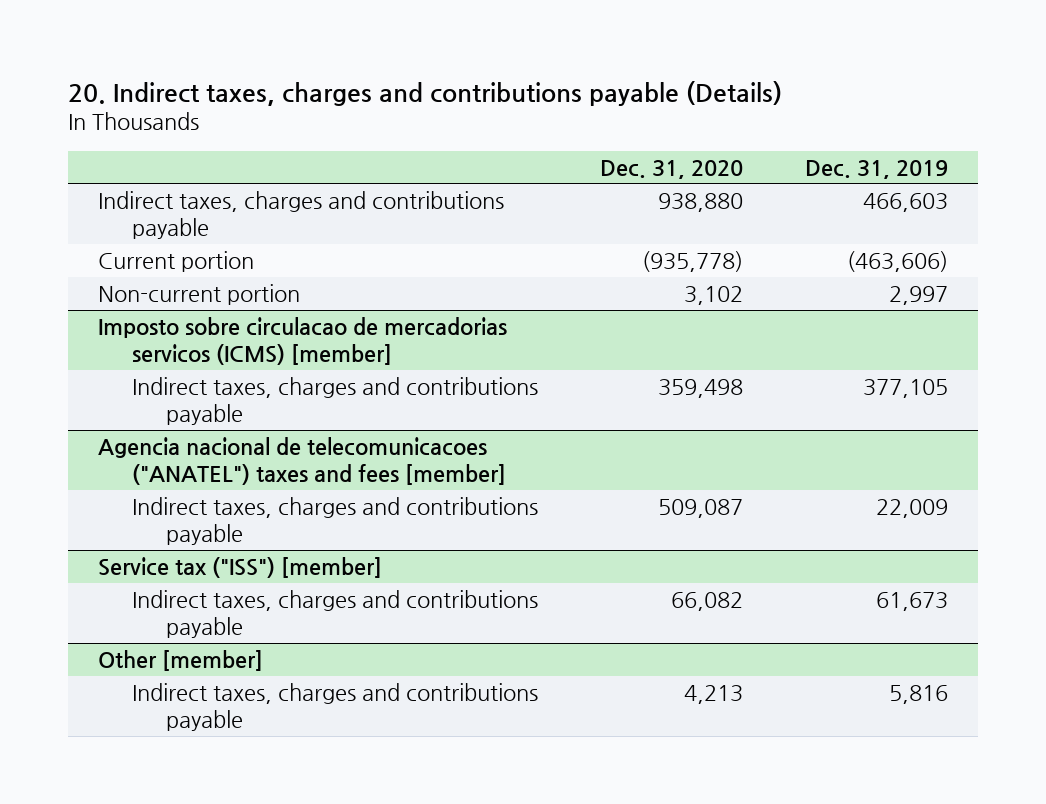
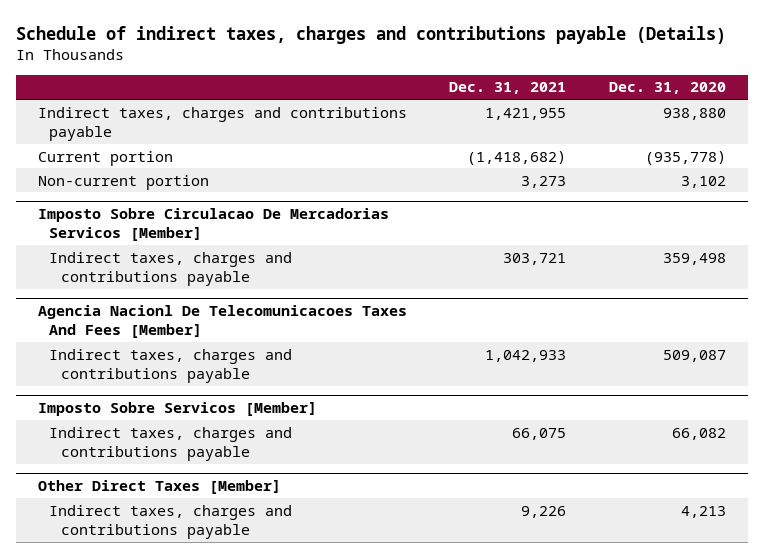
[67,80,782,106] 20. Indirect taxes, charges and contributions payable (Details) -> [16,25,727,44] Schedule of indirect taxes, charges and contributions payable (Details)
[804,159,948,179] Dec. 31, 2019 -> none
none -> [449,82,567,95] Dec. 31, 2021
[98,316,508,366] Imposto sobre circulacao de mercadorias servicos (ICMS) [member] -> [37,208,389,242] Imposto Sobre Circulacao De Mercadorias Servicos [Member]
[98,436,507,486] Agencia nacional de telecomunicacoes ("ANATEL") taxes and fees [member] -> [37,305,407,339] Agencia Nacionl De Telecomunicacoes Taxes And Fees [Member]
[98,556,383,578] Service tax ("ISS") [member] -> [37,402,317,417] Imposto Sobre Servicos [Member]
[98,649,264,671] Other [member] -> [37,480,281,495] Other Direct Taxes [Member]

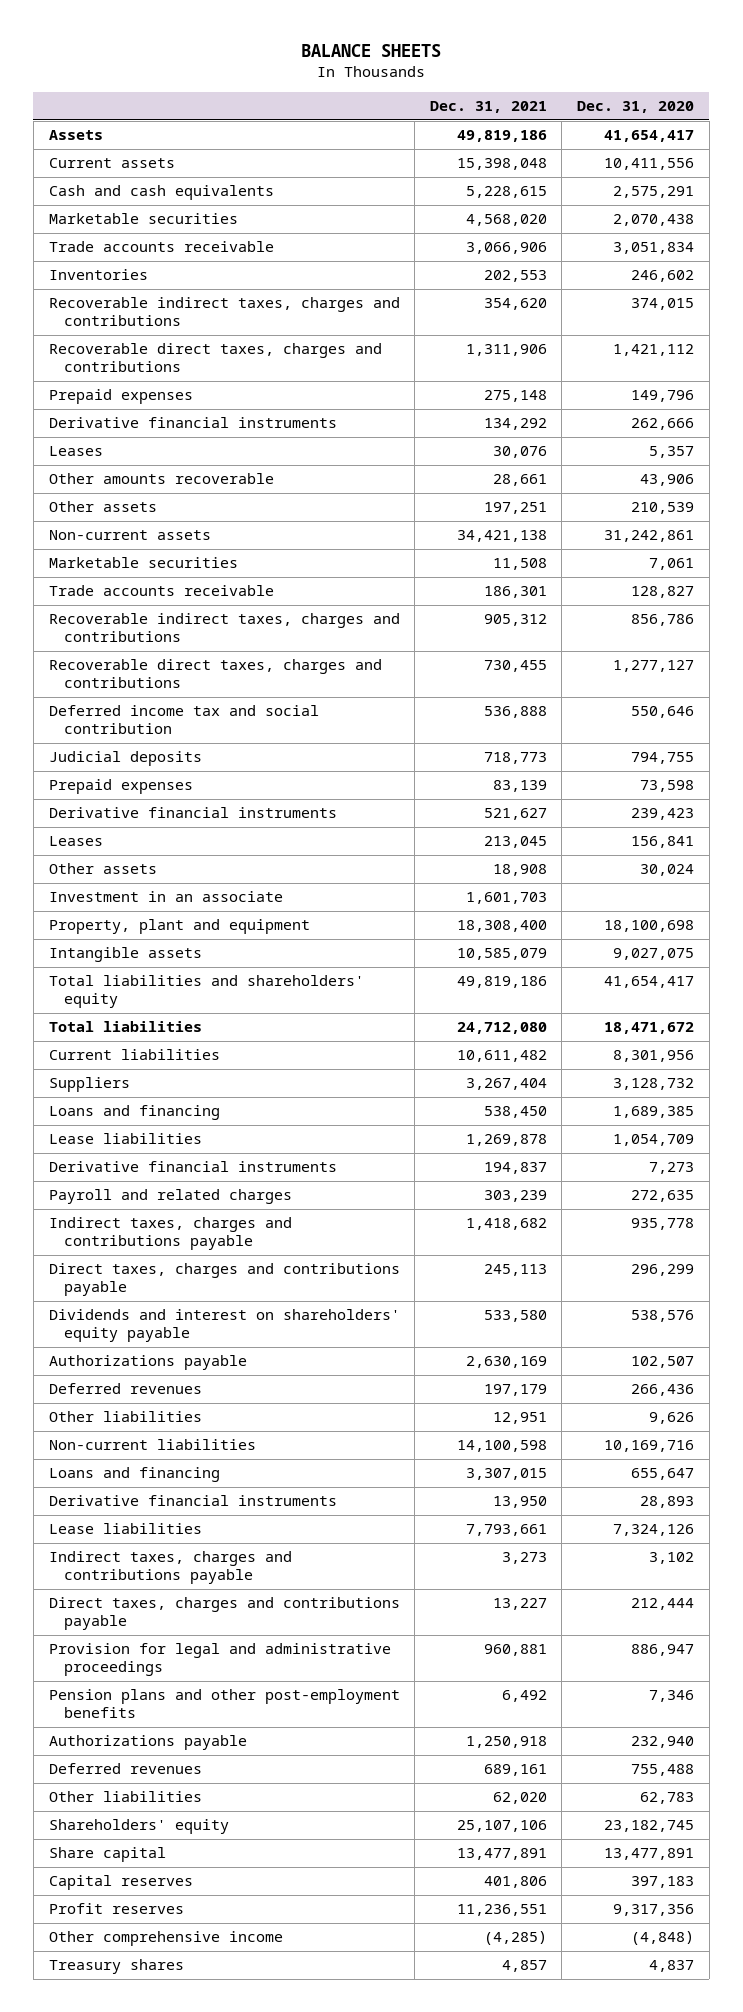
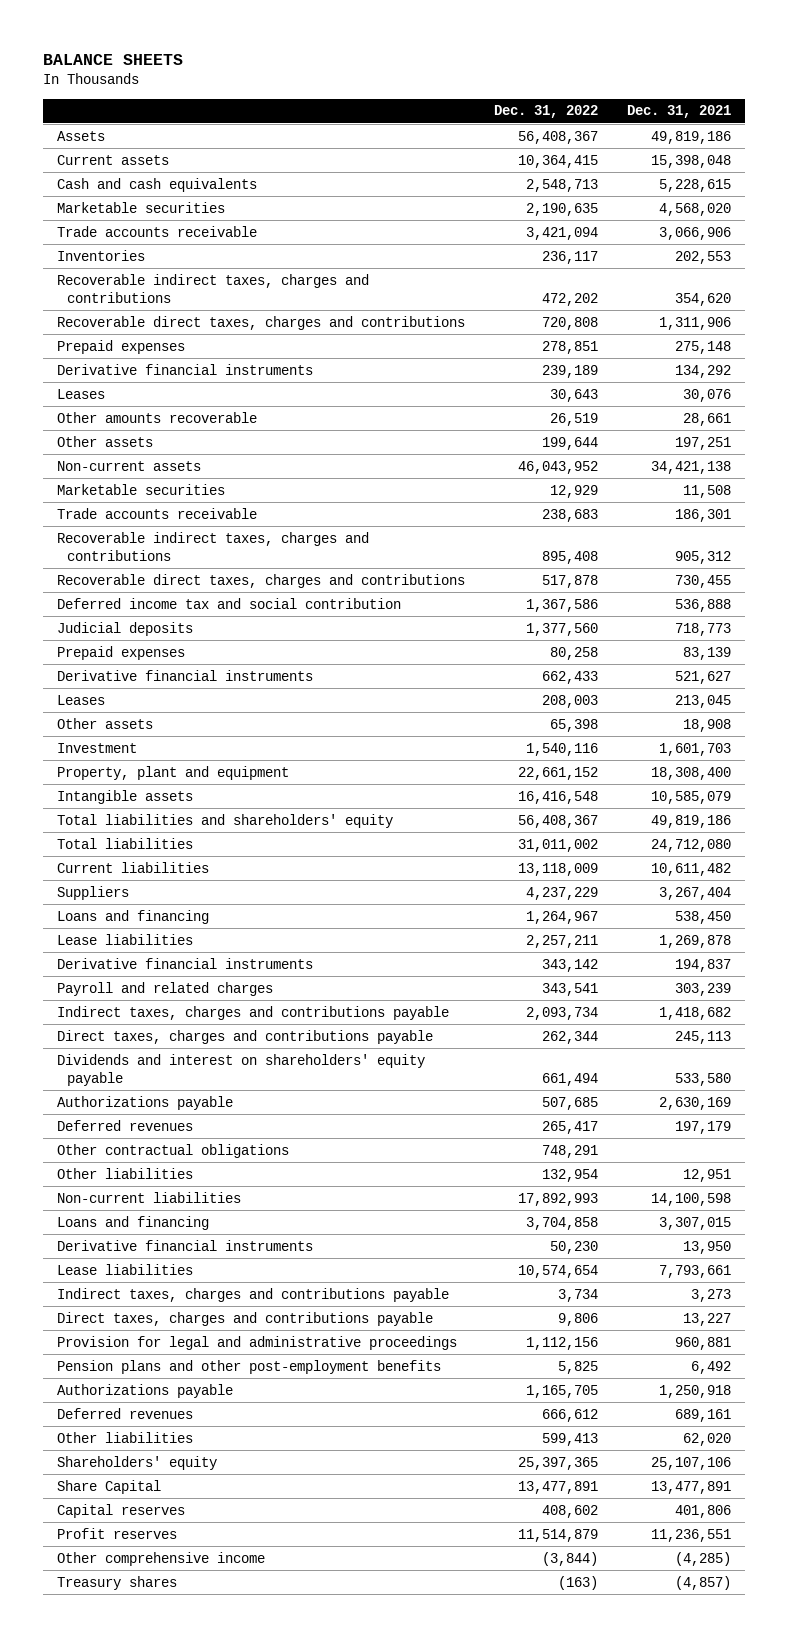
[577,101,695,114] Dec. 31, 2020 -> none
none -> [494,105,599,119] Dec. 31, 2022
[48,891,283,903] Investment in an associate -> [57,742,138,753] Investment
none -> [57,1143,290,1158] Other contractual obligations
[48,1847,166,1863] Share capital -> [57,1479,162,1494] Share Capital
[501,1960,547,1973] 4,857 -> [674,1575,731,1590] (4,857)

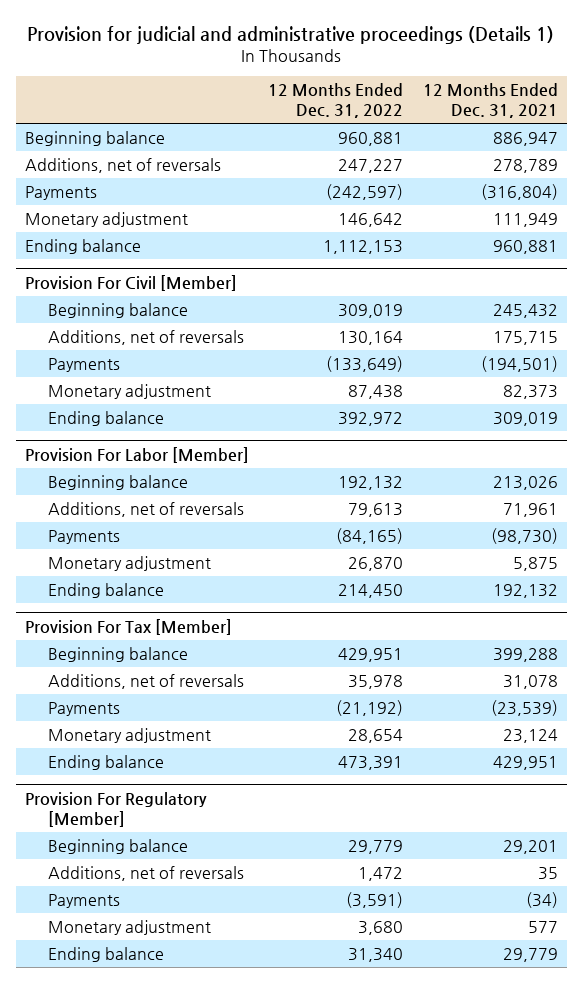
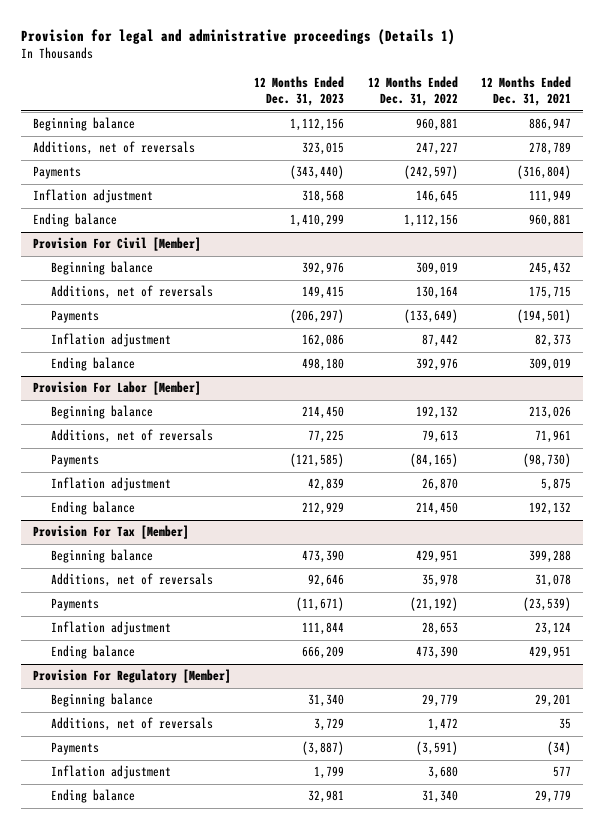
[27,25,555,44] Provision for judicial and administrative proceedings (Details 1) -> [20,28,455,45] Provision for legal and administrative proceedings (Details 1)
none -> [254,76,345,106] 12 Months Ended Dec. 31, 2023
[25,211,189,227] Monetary adjustment -> none
none -> [32,189,153,204] Inflation adjustment
[323,239,404,254] 1,112,153 -> [403,214,458,228] 1,112,156
[47,383,211,399] Monetary adjustment -> none
none -> [50,333,171,348] Inflation adjustment
[338,411,404,426] 392,972 -> [415,358,458,372] 392,976
[47,555,211,571] Monetary adjustment -> [50,477,171,492] Inflation adjustment
[47,727,211,743] Monetary adjustment -> none
none -> [50,621,171,636] Inflation adjustment
[338,755,404,770] 473,391 -> [415,646,458,660] 473,390
[47,919,211,935] Monetary adjustment -> [50,765,171,780] Inflation adjustment

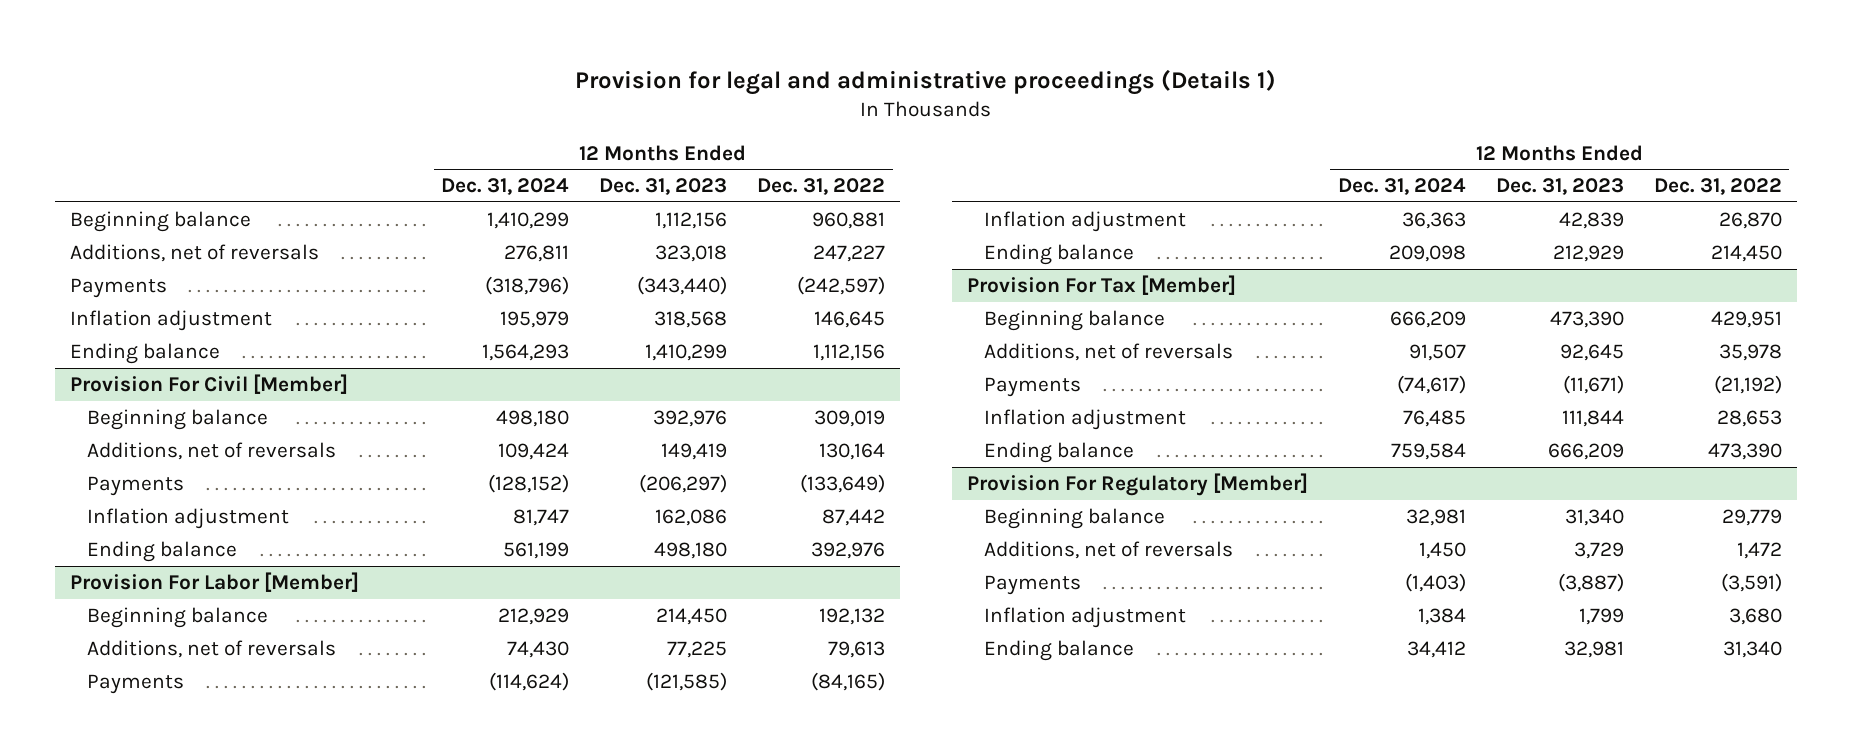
[481,76,572,106] 12 Months Ended Dec. 31, 2021 -> none
none -> [441,178,570,196] Dec. 31, 2024
[302,142,345,156] 323,015 -> [655,244,728,262] 323,018
[302,286,345,300] 149,415 -> [661,442,728,460] 149,419
[308,574,345,588] 92,646 -> [1559,343,1624,361] 92,645

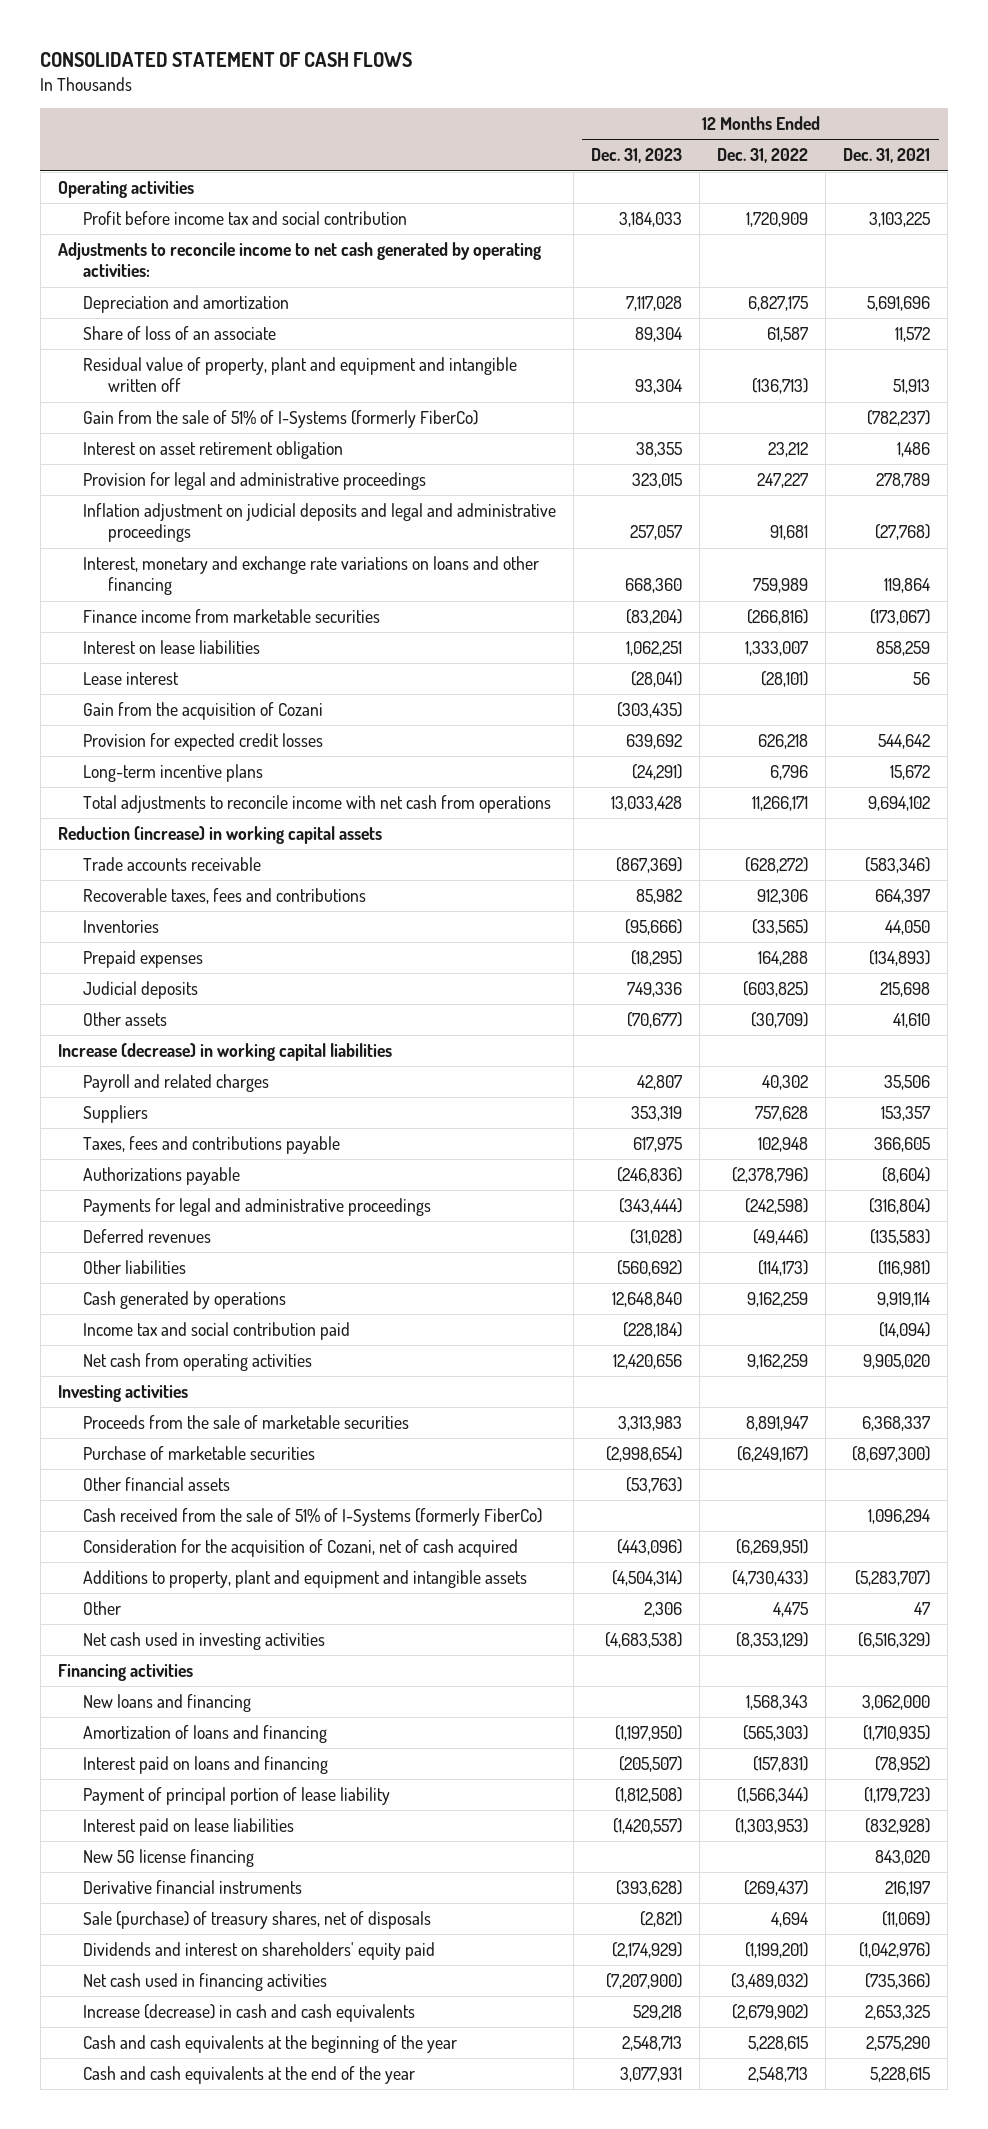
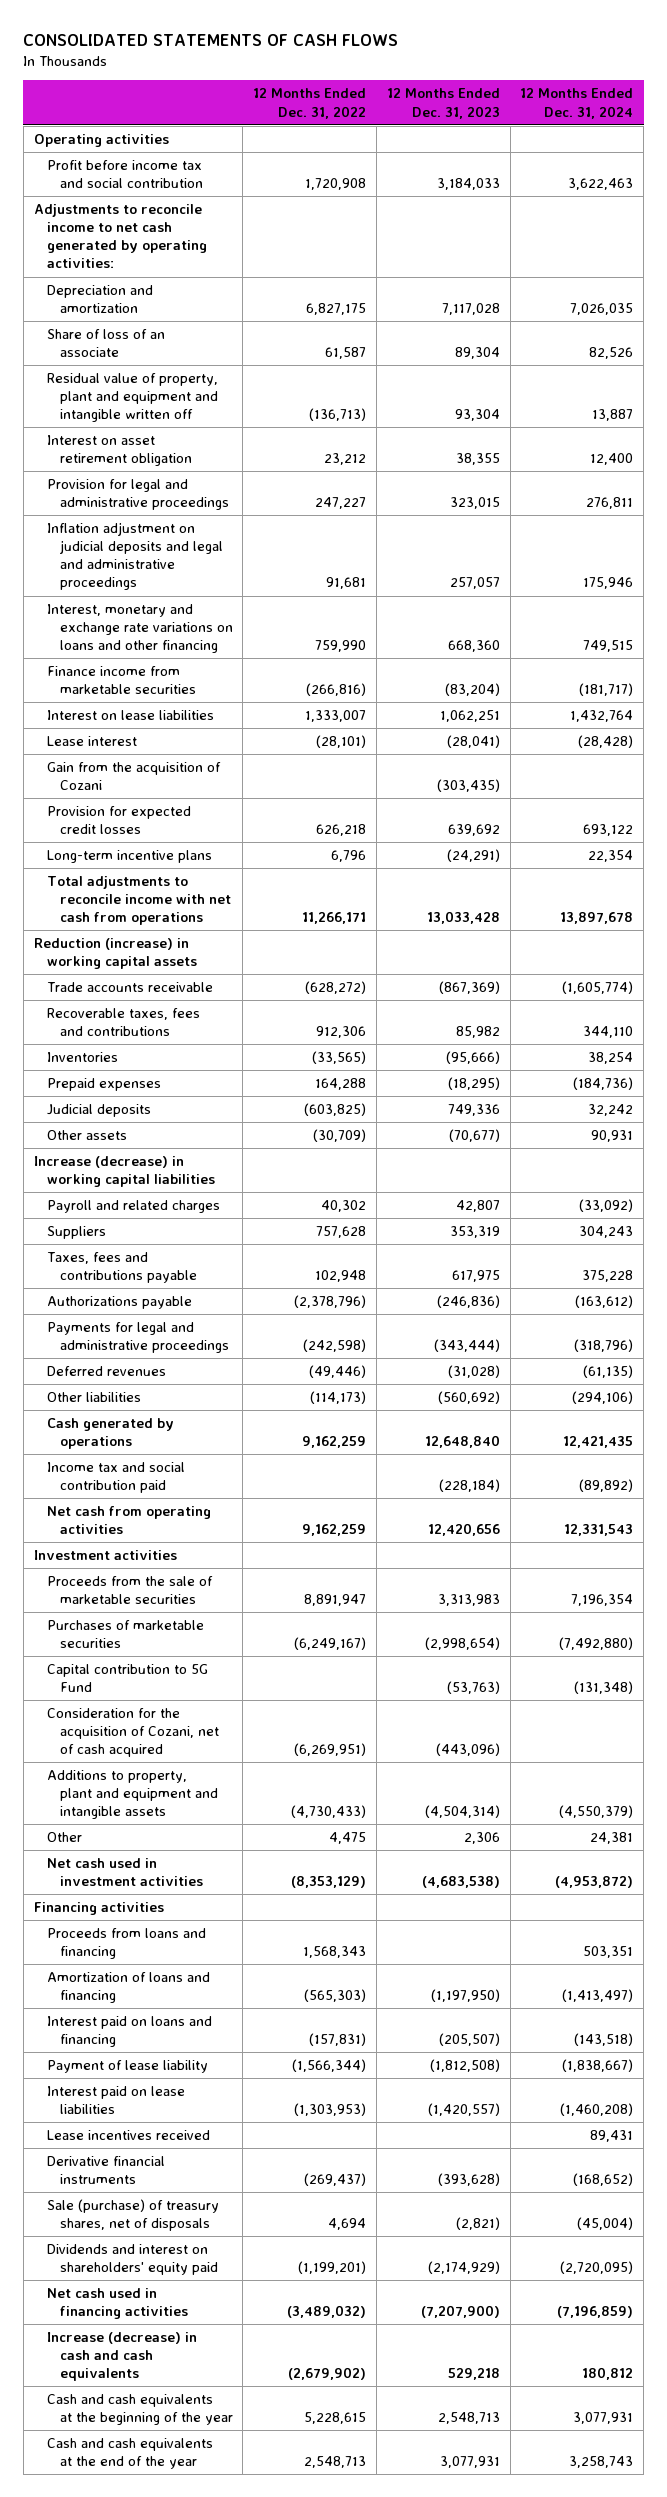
[40,52,413,68] CONSOLIDATED STATEMENT OF CASH FLOWS -> [23,34,399,47] CONSOLIDATED STATEMENTS OF CASH FLOWS
[843,148,931,164] Dec. 31, 2021 -> none
none -> [520,88,634,119] 12 Months Ended Dec. 31, 2024
[746,212,809,228] 1,720,909 -> [305,178,367,191] 1,720,908
[82,410,478,429] Gain from the sale of 51% of I-Systems (formerly FiberCo) -> none
[753,578,809,594] 759,989 -> [315,640,367,653] 759,990
[57,1385,188,1403] Investing activities -> [33,1550,177,1561] Investment activities
[82,1508,542,1527] Cash received from the sale of 51% of I-Systems (formerly FiberCo) -> none
[82,1446,315,1461] Purchase of marketable securities -> [46,1620,204,1649] Purchases of marketable securities
[82,1477,230,1492] Other financial assets -> [46,1664,208,1693] Capital contribution to 5G Fund
[82,1632,325,1651] Net cash used in investing activities -> [46,1858,203,1887] Net cash used in investment activities
[82,1694,251,1713] New loans and financing -> [46,1928,206,1960] Proceeds from loans and financing
[82,1787,390,1806] Payment of principal portion of lease liability -> [46,2060,208,2074] Payment of lease liability
[82,1849,254,1868] New 5G license financing -> none
none -> [46,2130,210,2141] Lease incentives received

